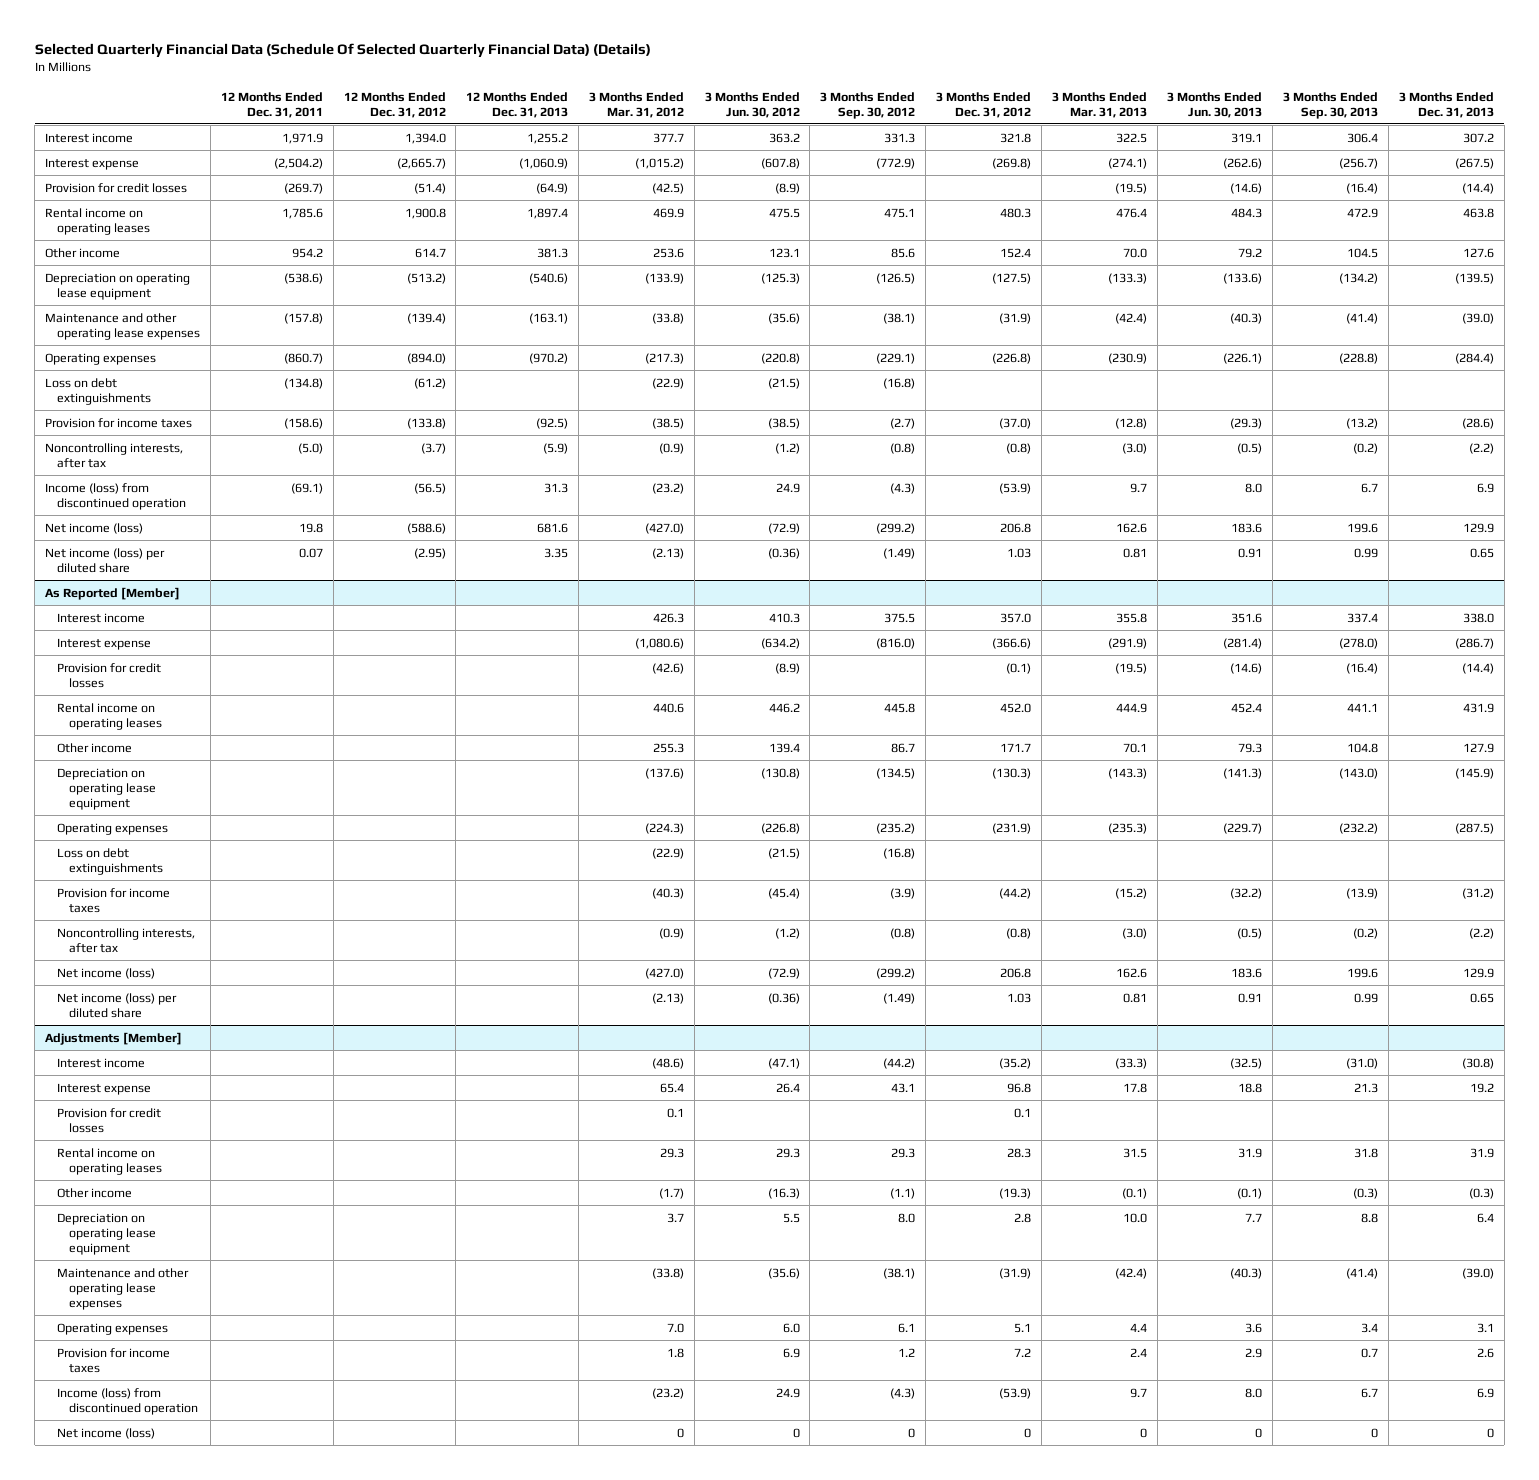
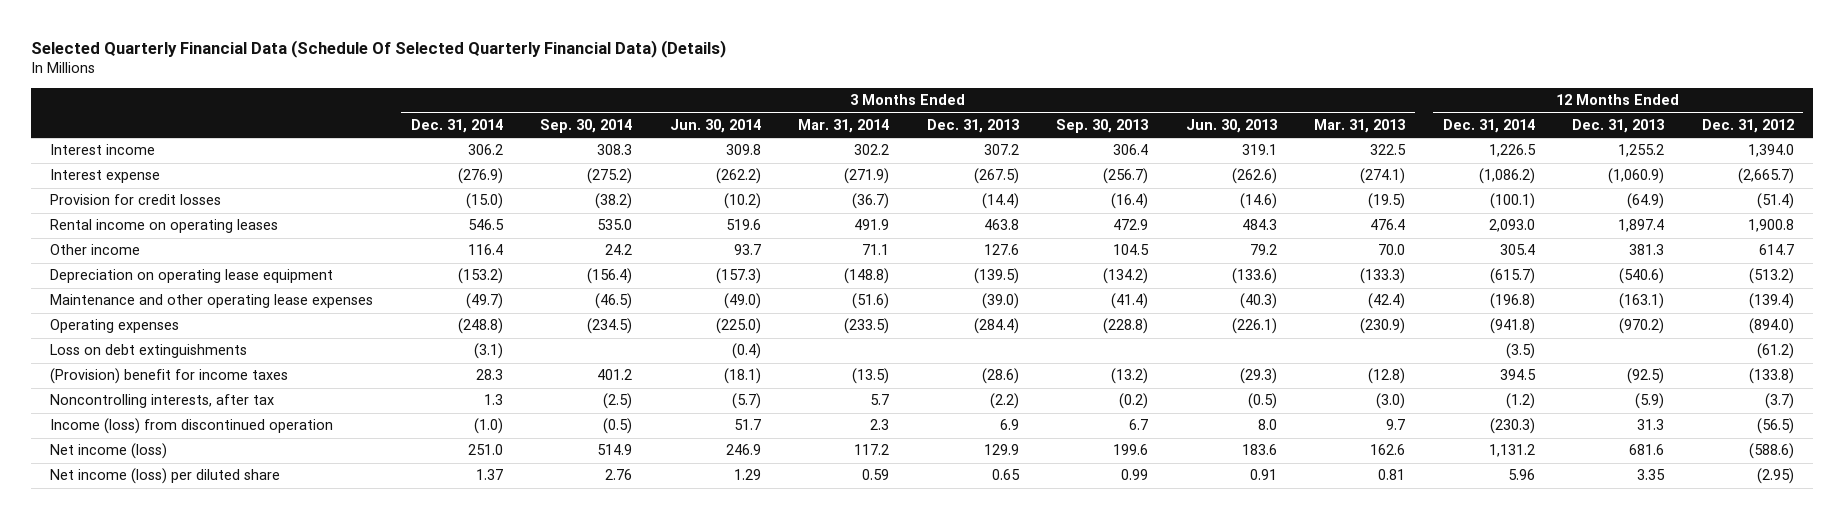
[220,91,323,118] 12 Months Ended Dec. 31, 2011 -> none
[588,91,684,118] 3 Months Ended Mar. 31, 2012 -> none
[704,91,800,118] 3 Months Ended Jun. 30, 2012 -> none
[820,91,916,119] 3 Months Ended Sep. 30, 2012 -> none
[935,91,1031,118] 3 Months Ended Dec. 31, 2012 -> none
none -> [410,118,503,133] Dec. 31, 2014
none -> [540,118,633,133] Sep. 30, 2014
none -> [669,118,761,133] Jun. 30, 2014
none -> [798,118,890,133] Mar. 31, 2014
none -> [1442,118,1535,133] Dec. 31, 2014
[45,417,193,428] Provision for income taxes -> [50,368,289,385] (Provision) benefit for income taxes
[45,586,181,600] As Reported [Member] -> none
[57,612,146,623] Interest income -> none
[57,637,152,650] Interest expense -> none
[57,662,162,688] Provision for credit losses -> none
[57,702,163,730] Rental income on operating leases -> none
[57,742,133,753] Other income -> none
[57,767,157,810] Depreciation on operating lease equipment -> none
[57,822,169,835] Operating expenses -> none
[57,847,164,875] Loss on debt extinguishments -> none
[57,887,171,913] Provision for income taxes -> none
[57,927,196,953] Noncontrolling interests, after tax -> none
[57,967,156,979] Net income (loss) -> none
[57,992,178,1018] Net income (loss) per diluted share -> none
[45,1031,183,1045] Adjustments [Member] -> none
[57,1057,146,1068] Interest income -> none
[57,1082,152,1095] Interest expense -> none
[57,1107,162,1133] Provision for credit losses -> none
[57,1147,163,1175] Rental income on operating leases -> none
[57,1187,133,1198] Other income -> none
[57,1212,157,1255] Depreciation on operating lease equipment -> none
[57,1267,190,1310] Maintenance and other operating lease expenses -> none
[57,1322,169,1335] Operating expenses -> none
[57,1347,171,1373] Provision for income taxes -> none
[57,1387,199,1415] Income (loss) from discontinued operation -> none
[57,1427,156,1439] Net income (loss) -> none

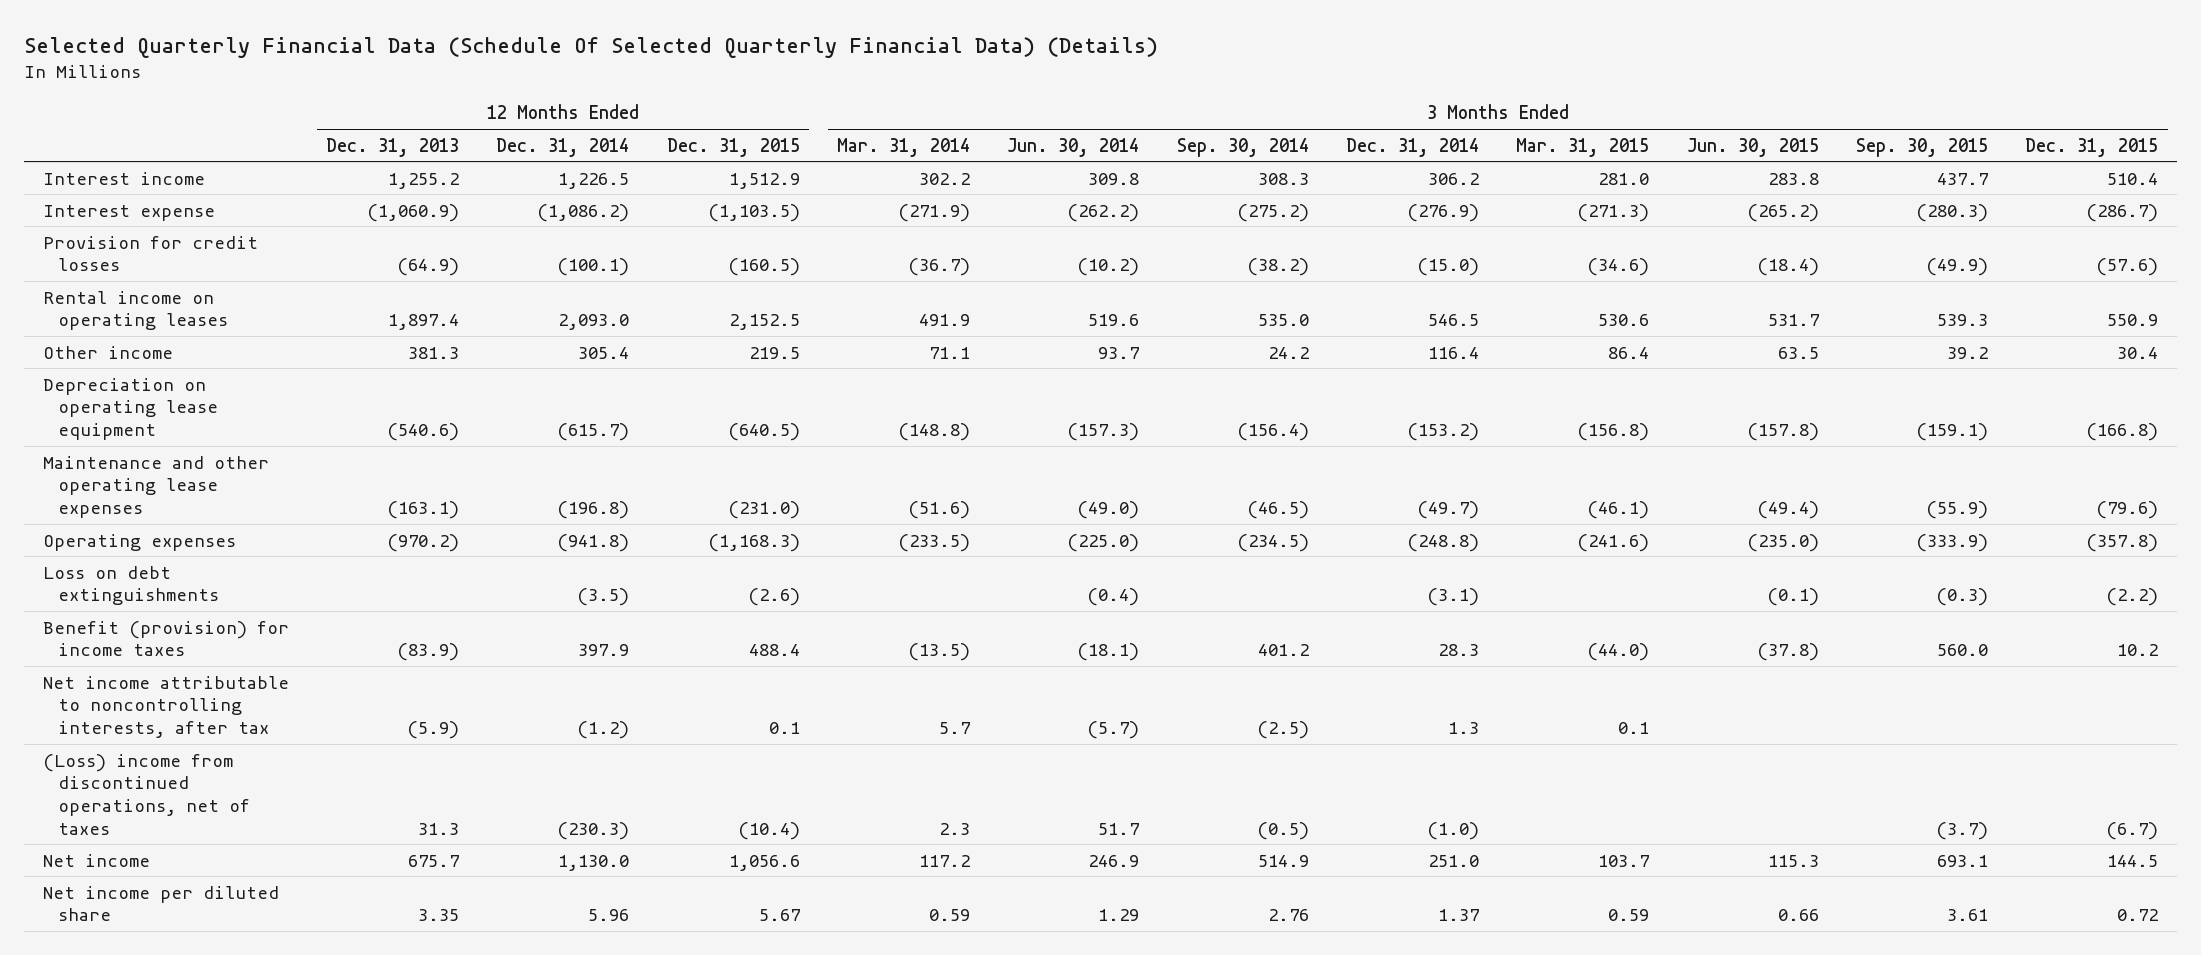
[926,118,1019,133] Dec. 31, 2013 -> none
[1056,118,1149,133] Sep. 30, 2013 -> none
[1185,118,1277,133] Jun. 30, 2013 -> none
[1314,118,1406,133] Mar. 31, 2013 -> none
[1701,118,1794,133] Dec. 31, 2012 -> none
none -> [666,137,800,157] Dec. 31, 2015
none -> [1516,137,1650,157] Mar. 31, 2015
none -> [1686,137,1819,157] Jun. 30, 2015
none -> [1856,137,1989,157] Sep. 30, 2015
none -> [2025,137,2159,157] Dec. 31, 2015
[50,368,289,385] (Provision) benefit for income taxes -> [42,620,289,657] Benefit (provision) for income taxes
[1499,369,1536,381] 394.5 -> [578,644,630,657] 397.9
[1627,368,1665,385] (92.5) -> [397,643,460,662] (83.9)
[50,394,275,409] Noncontrolling interests, after tax -> [42,675,289,738] Net income attributable to noncontrolling interests, after tax
[50,418,334,435] Income (loss) from discontinued operation -> [42,753,251,835] (Loss) income from discontinued operations, net of taxes
[50,443,168,460] Net income (loss) -> [42,853,150,867] Net income
[1488,444,1535,458] 1,131.2 -> [558,854,630,871] 1,130.0
[1629,444,1665,456] 681.6 -> [408,854,460,867] 675.7
[50,468,281,485] Net income (loss) per diluted share -> [42,885,279,922] Net income per diluted share

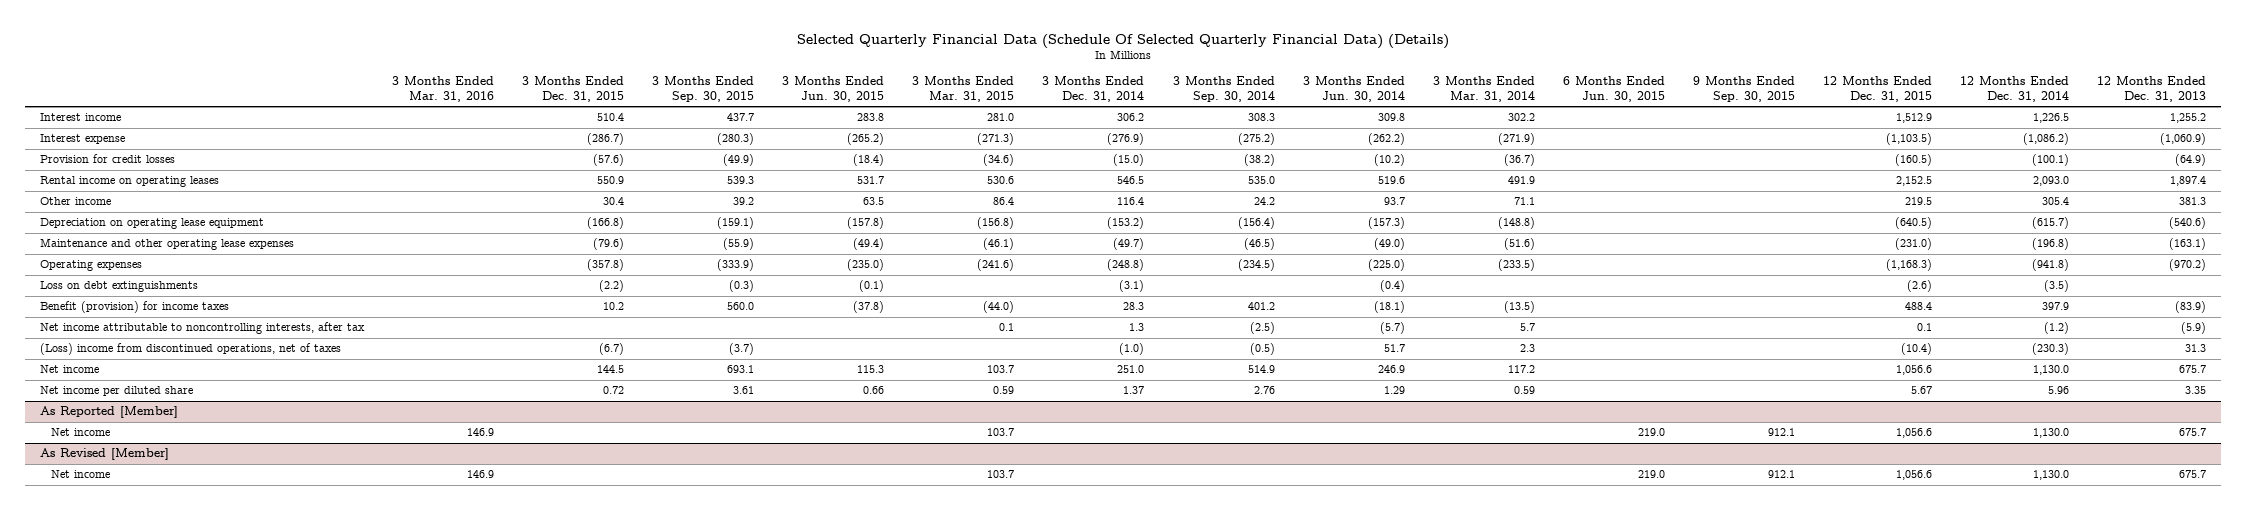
none -> [391,76,494,102] 3 Months Ended Mar. 31, 2016
none -> [1562,76,1665,102] 6 Months Ended Jun. 30, 2015
none -> [1693,76,1796,102] 9 Months Ended Sep. 30, 2015
none -> [39,406,178,419] As Reported [Member]
none -> [51,428,111,437] Net income
none -> [39,448,169,461] As Revised [Member]
none -> [51,470,111,479] Net income

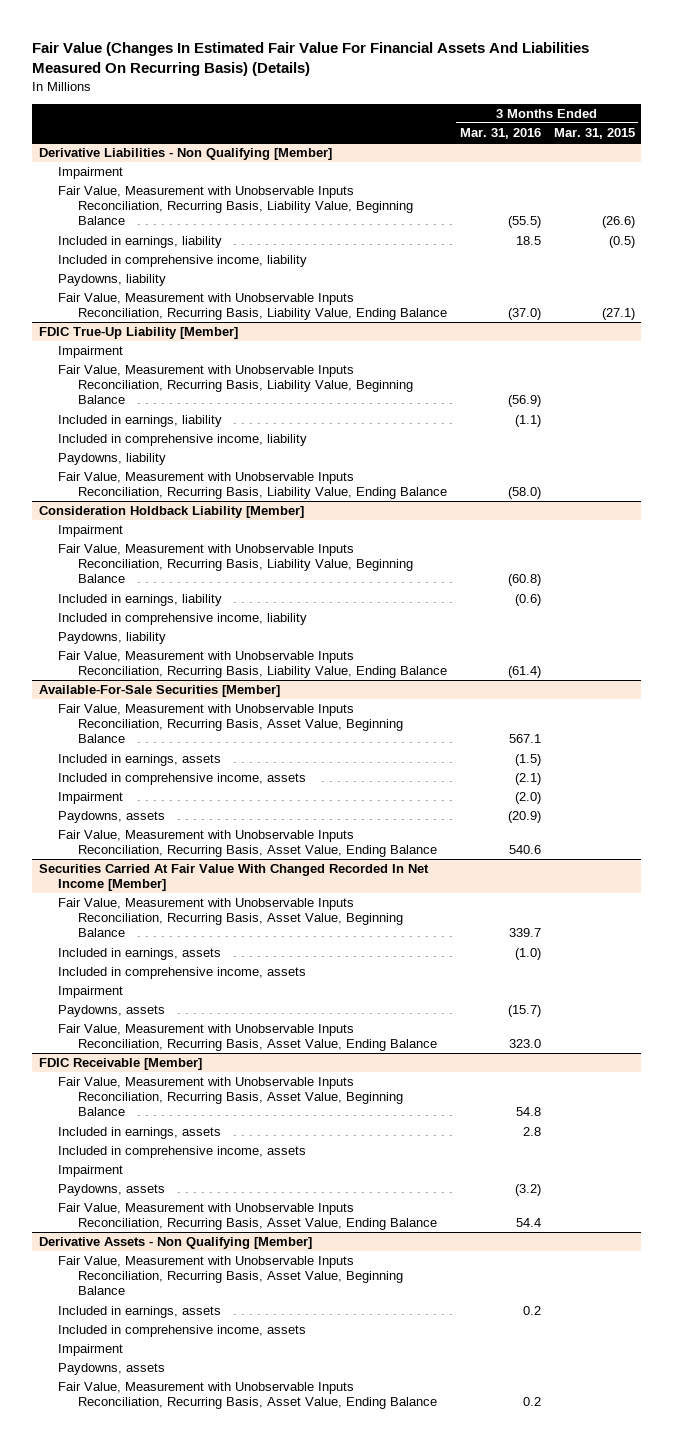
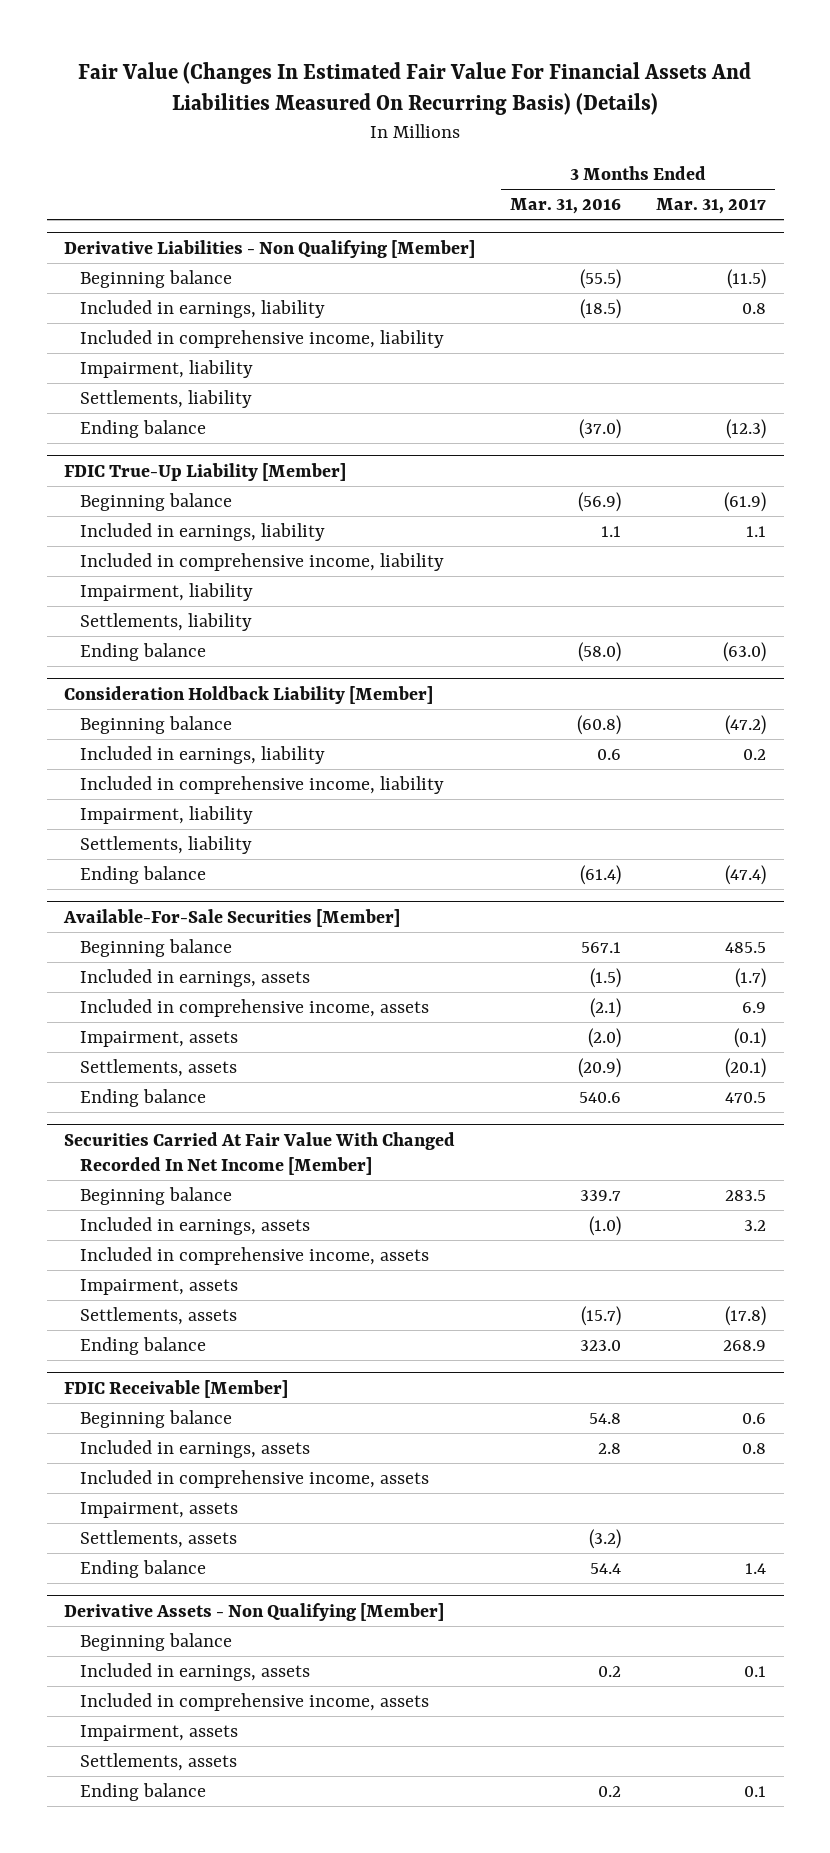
[553,128,635,140] Mar. 31, 2015 -> none
none -> [656,198,767,215] Mar. 31, 2017
[58,167,124,180] Impairment -> none
[58,186,413,226] Fair Value, Measurement with Unobservable Inputs Reconciliation, Recurring Basis, Liability Value, Beginning Balance -> [80,270,233,289] Beginning balance
[515,236,541,246] 18.5 -> [580,299,622,320] (18.5)
[58,274,167,287] Paydowns, liability -> none
none -> [80,360,254,379] Impairment, liability
none -> [80,390,253,409] Settlements, liability
[58,293,447,321] Fair Value, Measurement with Unobservable Inputs Reconciliation, Recurring Basis, Liability Value, Ending Balance -> [80,420,207,439] Ending balance
[58,346,124,359] Impairment -> none
[58,365,413,405] Fair Value, Measurement with Unobservable Inputs Reconciliation, Recurring Basis, Liability Value, Beginning Balance -> [80,493,233,512] Beginning balance
[514,415,541,428] (1.1) -> [601,526,622,538] 1.1
[58,453,167,466] Paydowns, liability -> none
none -> [80,583,254,602] Impairment, liability
none -> [80,613,253,632] Settlements, liability
[58,472,447,500] Fair Value, Measurement with Unobservable Inputs Reconciliation, Recurring Basis, Liability Value, Ending Balance -> [80,643,207,662] Ending balance
[58,525,124,538] Impairment -> none
[58,544,413,584] Fair Value, Measurement with Unobservable Inputs Reconciliation, Recurring Basis, Liability Value, Beginning Balance -> [80,716,233,735] Beginning balance
[514,594,541,607] (0.6) -> [597,749,622,761] 0.6
[58,632,167,645] Paydowns, liability -> none
none -> [80,806,254,825] Impairment, liability
none -> [80,836,253,855] Settlements, liability
[58,651,447,679] Fair Value, Measurement with Unobservable Inputs Reconciliation, Recurring Basis, Liability Value, Ending Balance -> [80,866,207,885] Ending balance
[58,704,403,744] Fair Value, Measurement with Unobservable Inputs Reconciliation, Recurring Basis, Asset Value, Beginning Balance -> [80,939,233,958] Beginning balance
[58,811,166,824] Paydowns, assets -> none
[58,792,124,805] Impairment -> [80,1031,239,1048] Impairment, assets
none -> [80,1059,238,1078] Settlements, assets
[58,830,437,858] Fair Value, Measurement with Unobservable Inputs Reconciliation, Recurring Basis, Asset Value, Ending Balance -> [80,1089,207,1108] Ending balance
[58,898,403,938] Fair Value, Measurement with Unobservable Inputs Reconciliation, Recurring Basis, Asset Value, Beginning Balance -> [80,1187,233,1206] Beginning balance
[58,986,124,999] Impairment -> [80,1279,239,1296] Impairment, assets
[58,1005,166,1018] Paydowns, assets -> [80,1307,238,1326] Settlements, assets
[58,1024,437,1052] Fair Value, Measurement with Unobservable Inputs Reconciliation, Recurring Basis, Asset Value, Ending Balance -> [80,1337,207,1356] Ending balance
[58,1077,403,1117] Fair Value, Measurement with Unobservable Inputs Reconciliation, Recurring Basis, Asset Value, Beginning Balance -> [80,1410,233,1429] Beginning balance
[58,1184,166,1197] Paydowns, assets -> none
[58,1165,124,1178] Impairment -> [80,1502,239,1519] Impairment, assets
none -> [80,1530,238,1549] Settlements, assets
[58,1203,437,1231] Fair Value, Measurement with Unobservable Inputs Reconciliation, Recurring Basis, Asset Value, Ending Balance -> [80,1560,207,1579] Ending balance
[58,1256,403,1296] Fair Value, Measurement with Unobservable Inputs Reconciliation, Recurring Basis, Asset Value, Beginning Balance -> [80,1633,233,1652] Beginning balance
[58,1363,166,1376] Paydowns, assets -> none
[58,1344,124,1357] Impairment -> [80,1725,239,1742] Impairment, assets
none -> [80,1753,238,1772] Settlements, assets
[58,1382,437,1410] Fair Value, Measurement with Unobservable Inputs Reconciliation, Recurring Basis, Asset Value, Ending Balance -> [80,1783,207,1802] Ending balance

